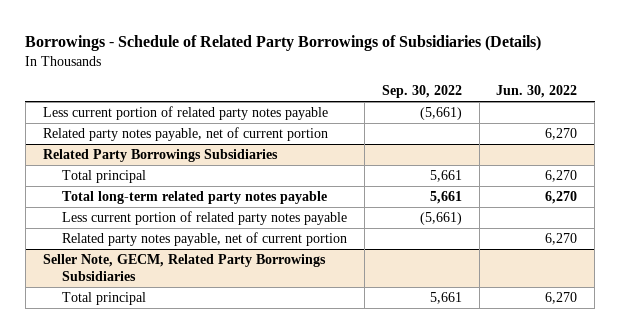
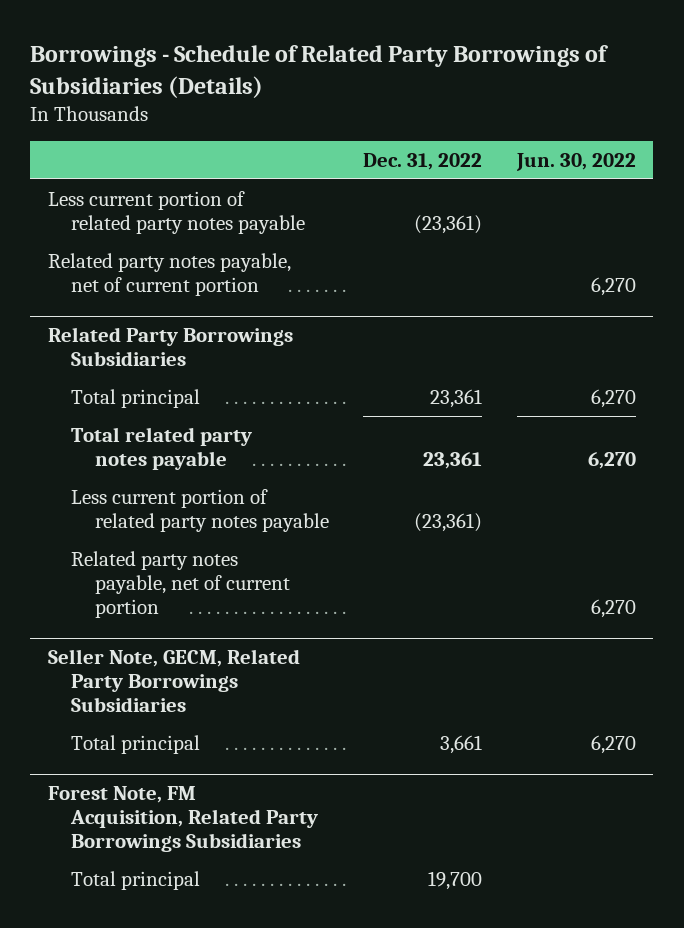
[381,85,462,99] Sep. 30, 2022 -> none
none -> [363,153,483,171] Dec. 31, 2022
[61,191,327,205] Total long-term related party notes payable -> [71,426,253,470] Total related party notes payable
none -> [47,785,319,853] Forest Note, FM Acquisition, Related Party Borrowings Subsidiaries
none -> [71,870,201,890] Total principal

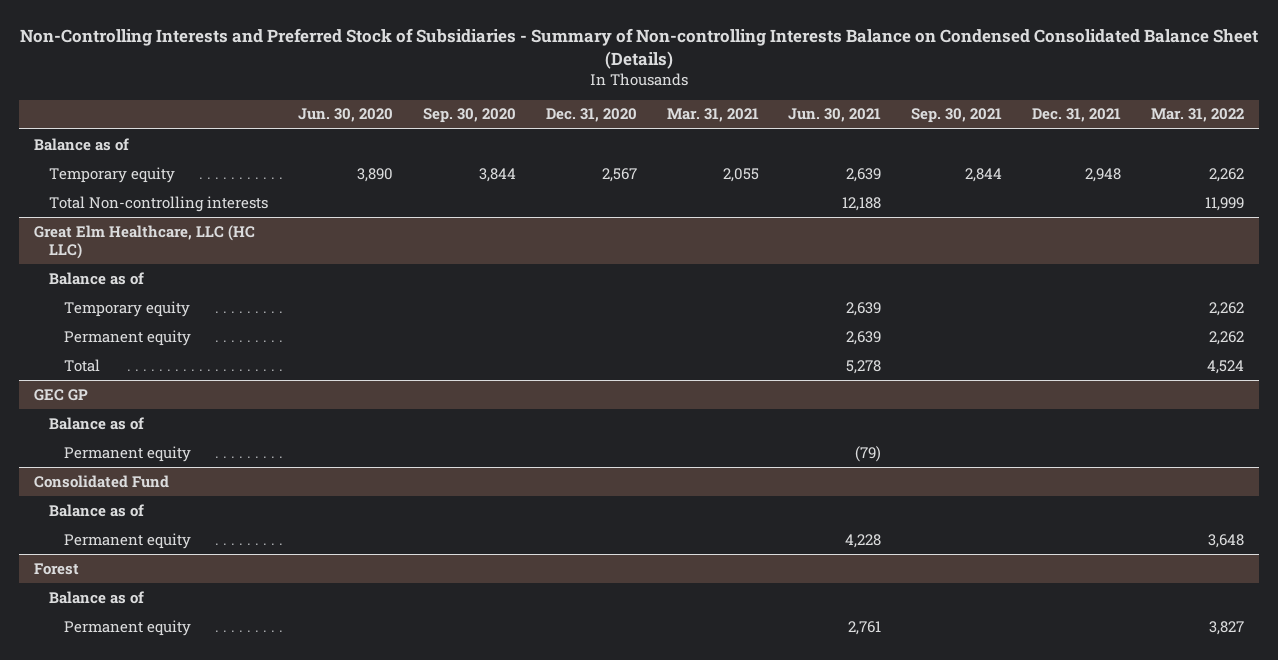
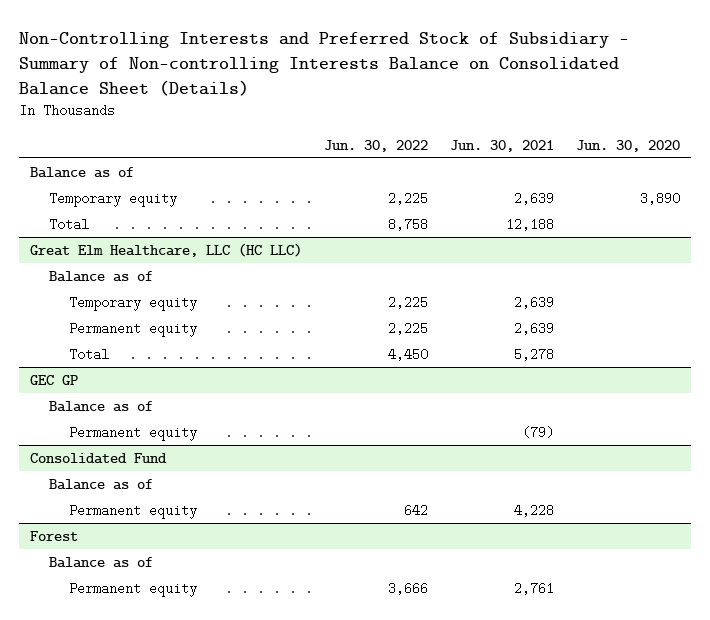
[19,27,1258,69] Non-Controlling Interests and Preferred Stock of Subsidiaries - Summary of Non-controlling Interests Balance on Condensed Consolidated Balance Sheet (Details) -> [18,31,629,96] Non-Controlling Interests and Preferred Stock of Subsidiary - Summary of Non-controlling Interests Balance on Consolidated Balance Sheet (Details)
[422,108,516,124] Sep. 30, 2020 -> none
[545,108,637,123] Dec. 31, 2020 -> none
[666,108,759,123] Mar. 31, 2021 -> none
[911,108,1003,124] Sep. 30, 2021 -> none
[1032,108,1122,123] Dec. 31, 2021 -> none
[1151,108,1245,123] Mar. 31, 2022 -> none
none -> [323,139,428,152] Jun. 30, 2022
[48,195,268,212] Total Non-controlling interests -> [49,218,90,232] Total

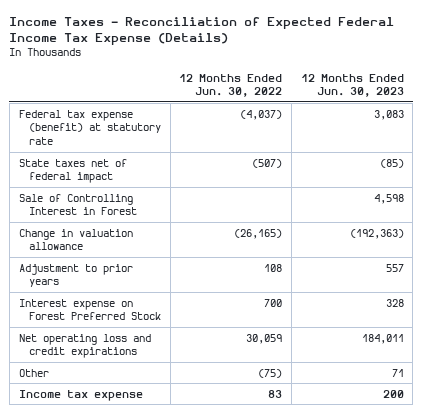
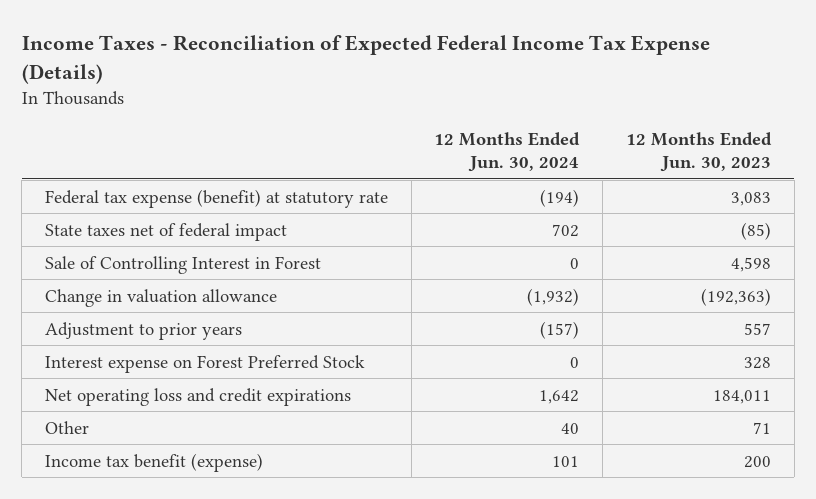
[179,73,283,98] 12 Months Ended Jun. 30, 2022 -> none
none -> [434,131,581,173] 12 Months Ended Jun. 30, 2024
[18,389,143,401] Income tax expense -> [44,452,263,472] Income tax benefit (expense)

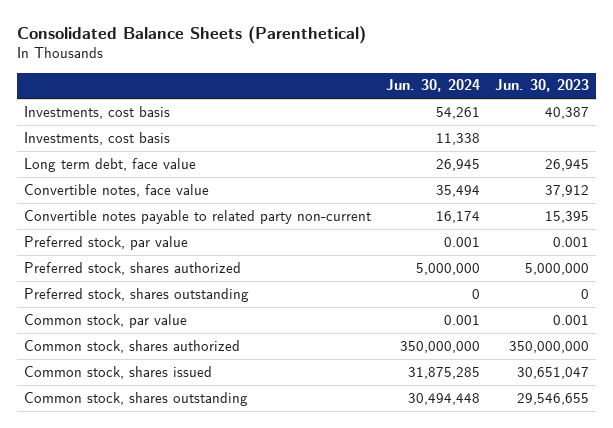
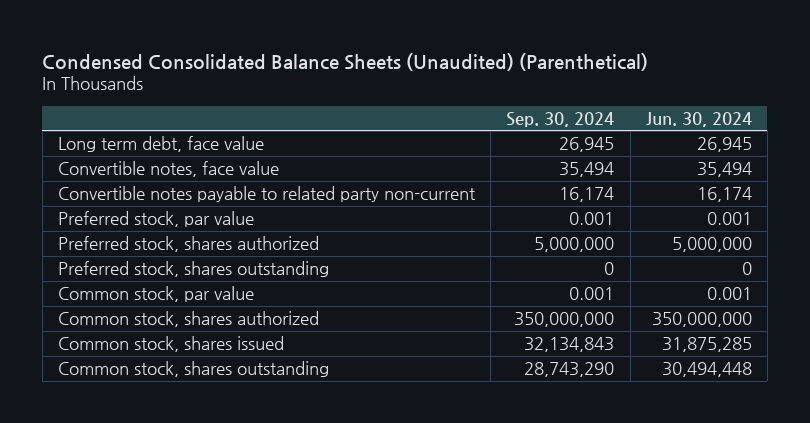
[16,26,366,45] Consolidated Balance Sheets (Parenthetical) -> [42,52,649,71] Condensed Consolidated Balance Sheets (Unaudited) (Parenthetical)
[494,79,589,93] Jun. 30, 2023 -> none
none -> [506,111,615,127] Sep. 30, 2024
[24,105,171,119] Investments, cost basis -> none
[24,131,171,145] Investments, cost basis -> none

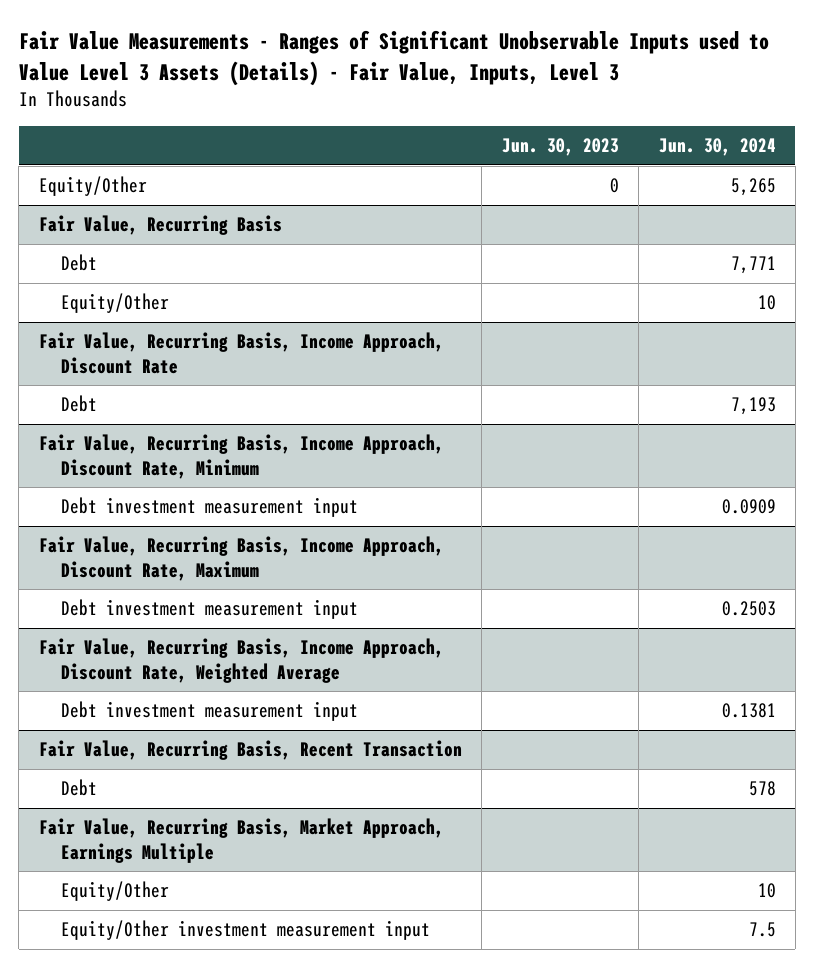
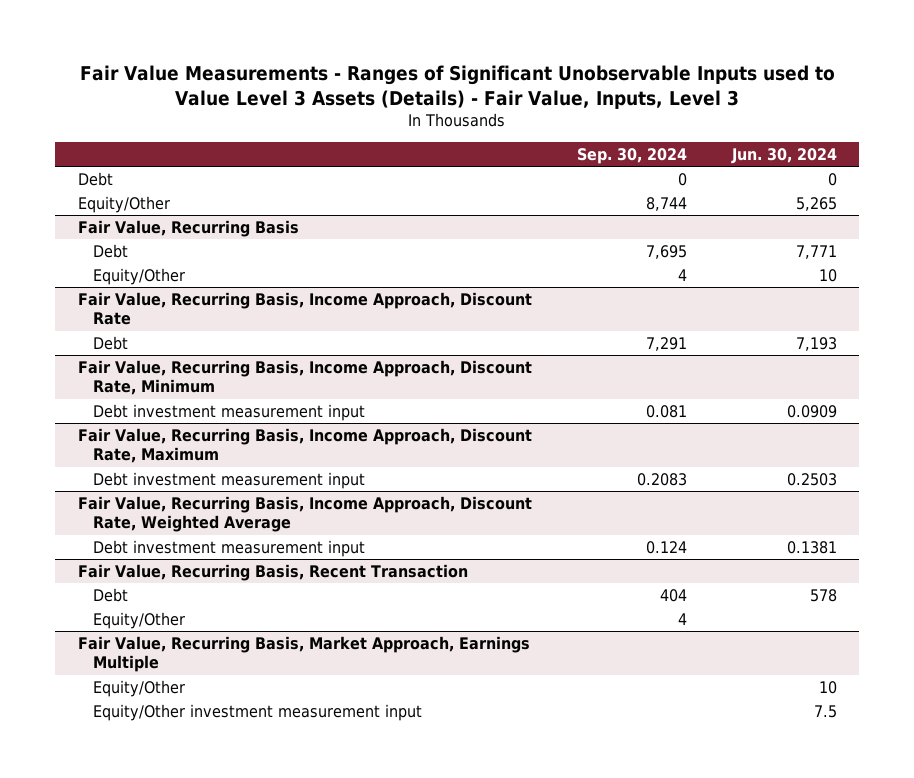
[501,138,619,157] Jun. 30, 2023 -> none
none -> [576,148,687,165] Sep. 30, 2024
none -> [77,171,113,186] Debt
none -> [93,611,186,629] Equity/Other

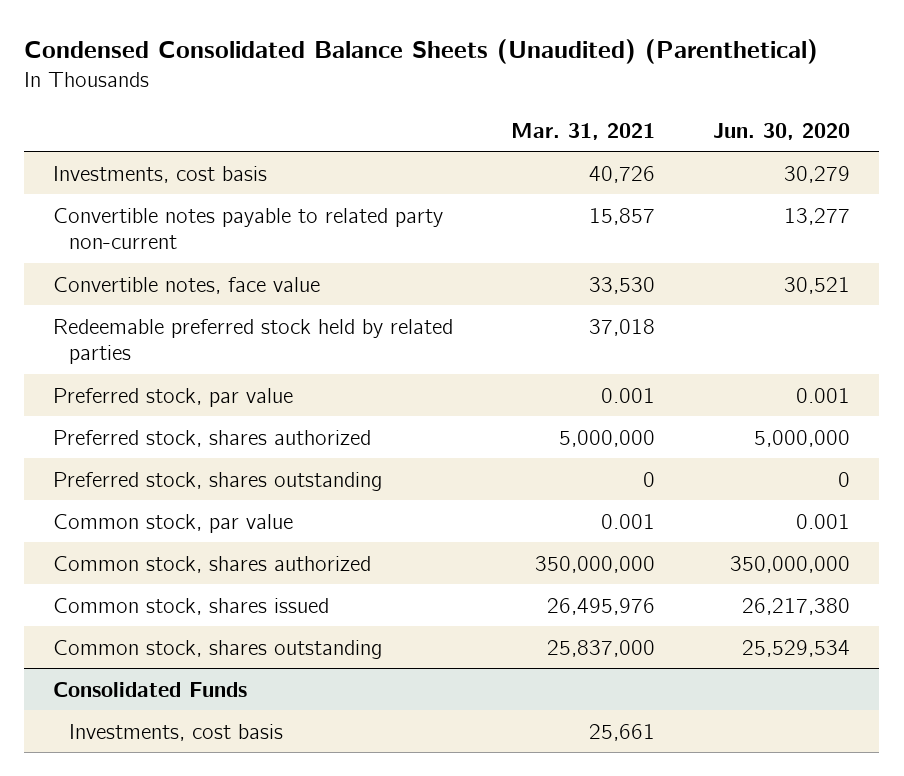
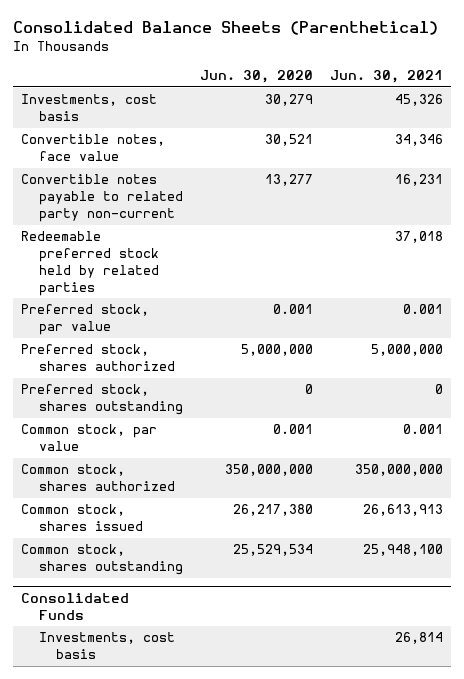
[24,39,819,65] Condensed Consolidated Balance Sheets (Unaudited) (Parenthetical) -> [12,21,438,36] Consolidated Balance Sheets (Parenthetical)
[511,122,656,140] Mar. 31, 2021 -> none
none -> [329,70,443,84] Jun. 30, 2021
[53,207,444,250] Convertible notes payable to related party non-current -> [21,174,183,223] Convertible notes payable to related party non-current

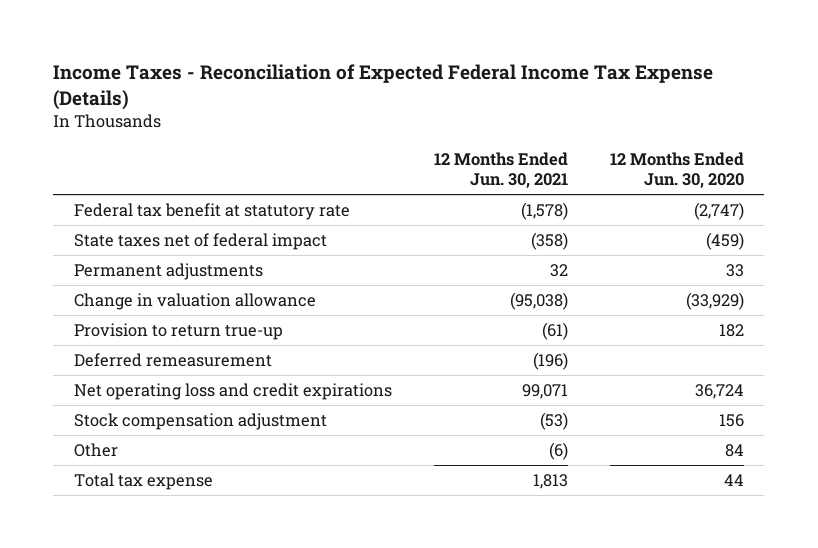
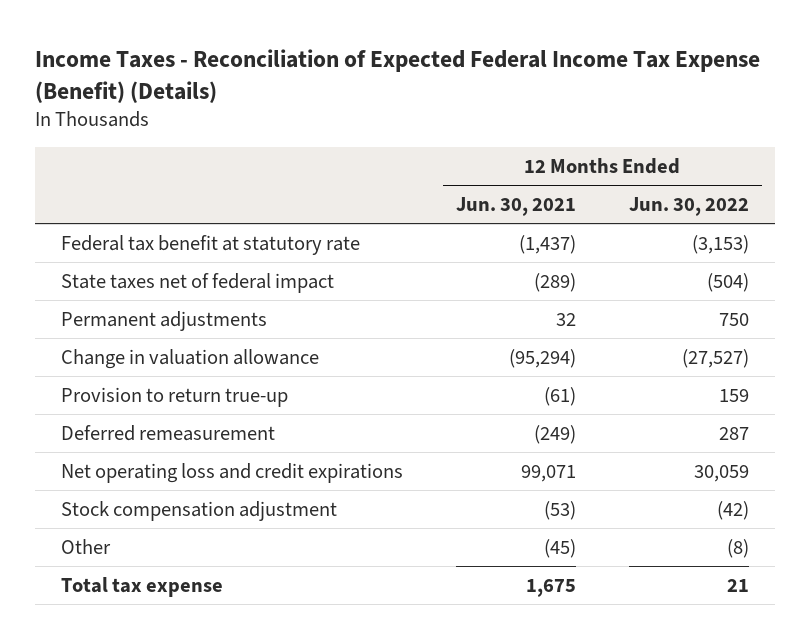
[53,64,714,110] Income Taxes - Reconciliation of Expected Federal Income Tax Expense (Details) -> [35,48,761,103] Income Taxes - Reconciliation of Expected Federal Income Tax Expense (Benefit) (Details)
[609,151,744,189] 12 Months Ended Jun. 30, 2020 -> none
none -> [628,196,749,216] Jun. 30, 2022
[520,201,568,220] (1,578) -> [519,234,577,254] (1,437)
[530,231,568,250] (358) -> [534,272,577,292] (289)
[509,291,568,310] (95,038) -> [509,348,577,368] (95,294)
[532,351,568,370] (196) -> [534,424,577,444] (249)
[548,441,568,460] (6) -> [544,538,577,558] (45)
[532,473,568,489] 1,813 -> [526,578,577,597] 1,675

